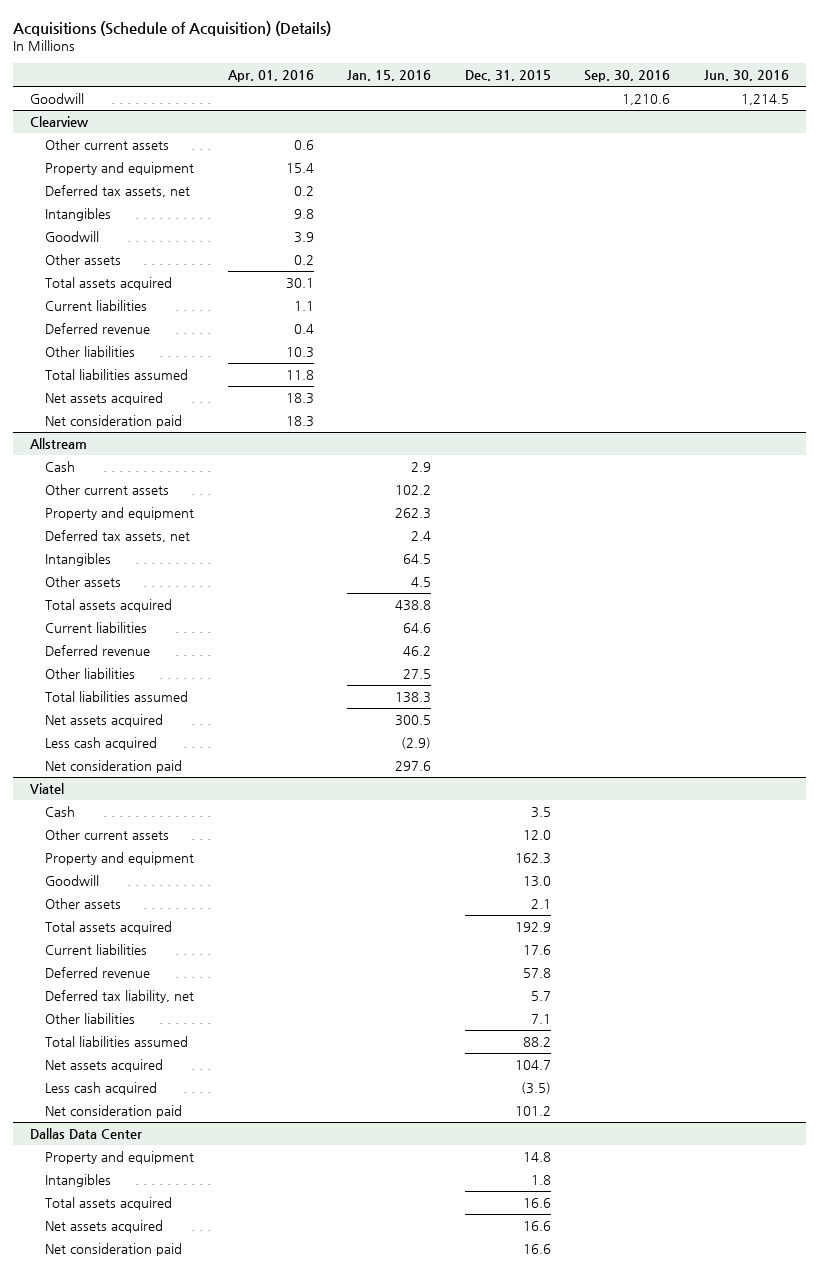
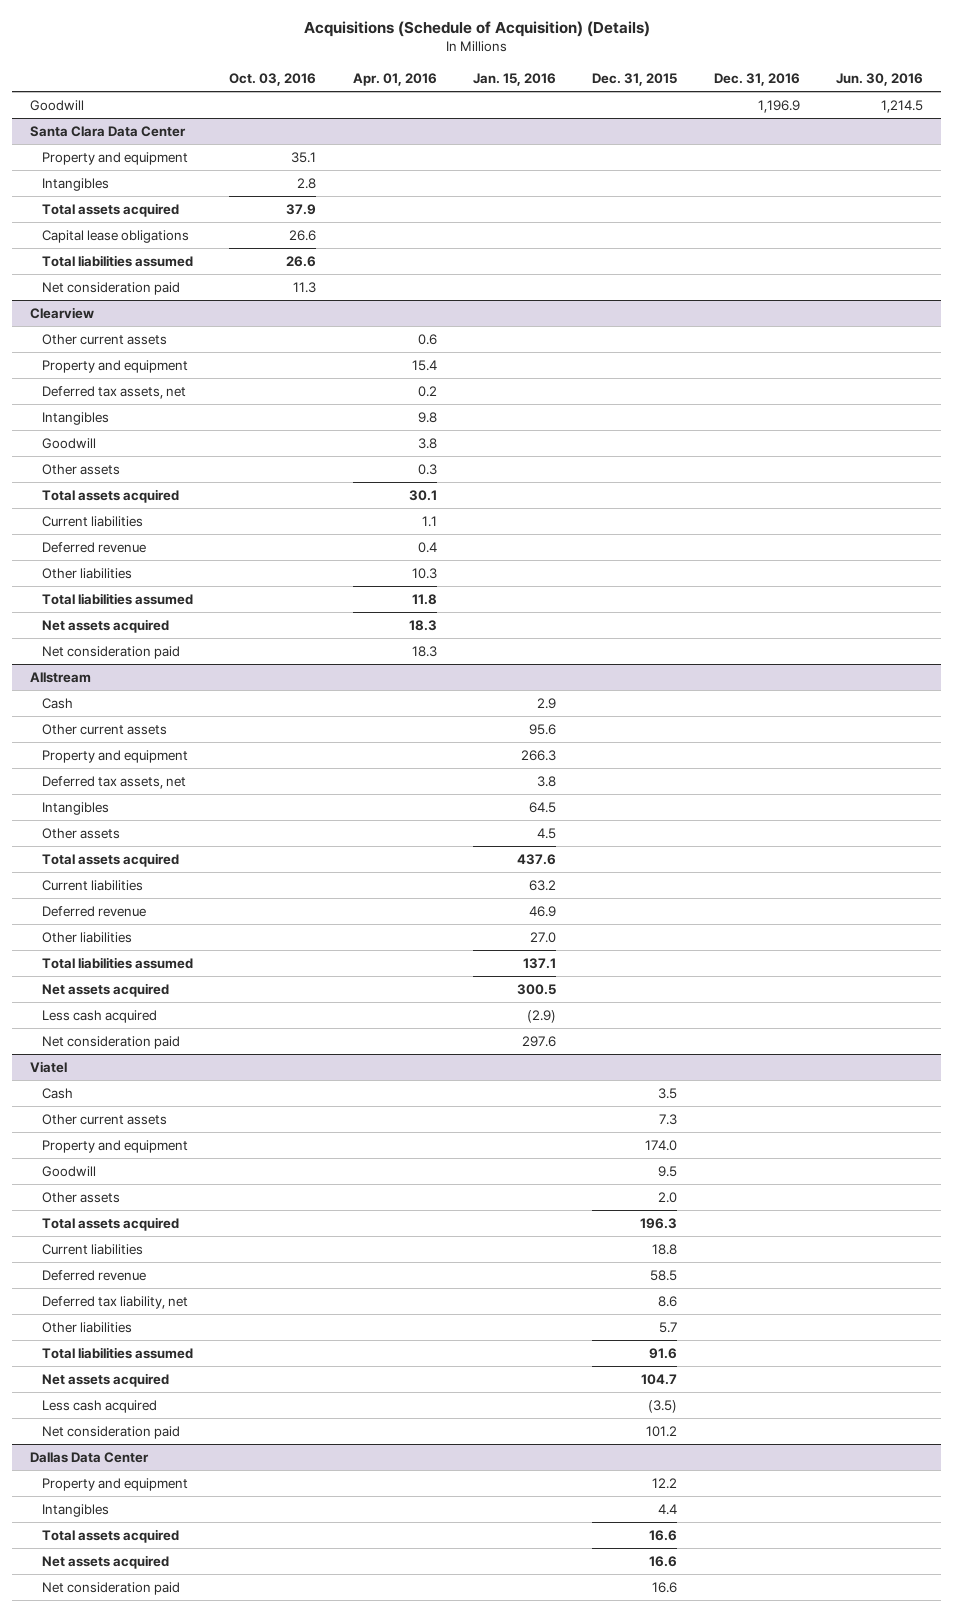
[584,70,671,83] Sep. 30, 2016 -> none
none -> [229,72,317,86] Oct. 03, 2016
none -> [713,72,800,86] Dec. 31, 2016
none -> [30,125,187,137] Santa Clara Data Center
none -> [41,151,188,165] Property and equipment
none -> [41,177,109,191] Intangibles
none -> [41,202,179,217] Total assets acquired
none -> [41,229,189,243] Capital lease obligations
none -> [41,254,193,267] Total liabilities assumed
none -> [41,281,180,295] Net consideration paid
[293,231,314,243] 3.9 -> [417,437,437,449] 3.8
[293,254,314,265] 0.2 -> [417,463,437,475] 0.3
[395,484,432,495] 102.2 -> [528,723,556,735] 95.6
[395,507,432,519] 262.3 -> [520,749,556,761] 266.3
[411,530,432,541] 2.4 -> [536,775,556,787] 3.8
[395,599,432,611] 438.8 -> [516,853,556,865] 437.6
[403,622,432,633] 64.6 -> [528,879,556,891] 63.2
[403,645,432,656] 46.2 -> [528,905,556,917] 46.9
[403,668,432,679] 27.5 -> [529,931,556,943] 27.0
[395,691,432,703] 138.3 -> [522,957,556,969] 137.1
[522,829,551,840] 12.0 -> [659,1113,678,1125] 7.3
[514,852,551,864] 162.3 -> [645,1139,678,1151] 174.0
[522,875,551,887] 13.0 -> [658,1165,678,1177] 9.5
[530,898,551,909] 2.1 -> [658,1191,678,1203] 2.0
[514,921,551,932] 192.9 -> [640,1217,678,1229] 196.3
[522,944,551,955] 17.6 -> [652,1243,678,1255] 18.8
[522,967,551,978] 57.8 -> [650,1269,678,1281] 58.5
[530,990,551,1001] 5.7 -> [658,1295,678,1307] 8.6
[530,1013,551,1024] 7.1 -> [659,1321,678,1333] 5.7
[522,1036,551,1047] 88.2 -> [649,1347,678,1359] 91.6
[522,1151,551,1162] 14.8 -> [652,1477,678,1489] 12.2
[530,1174,551,1185] 1.8 -> [658,1503,678,1515] 4.4

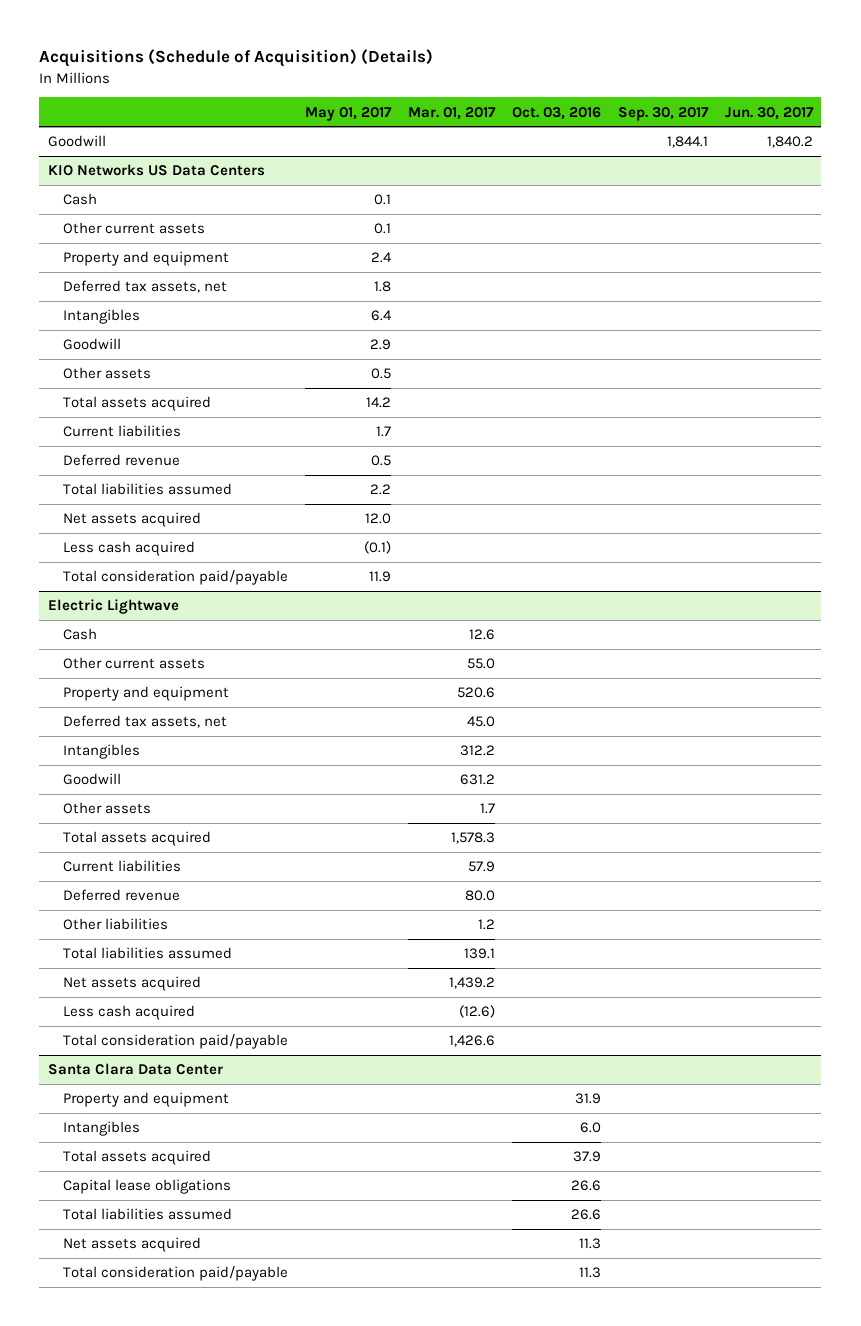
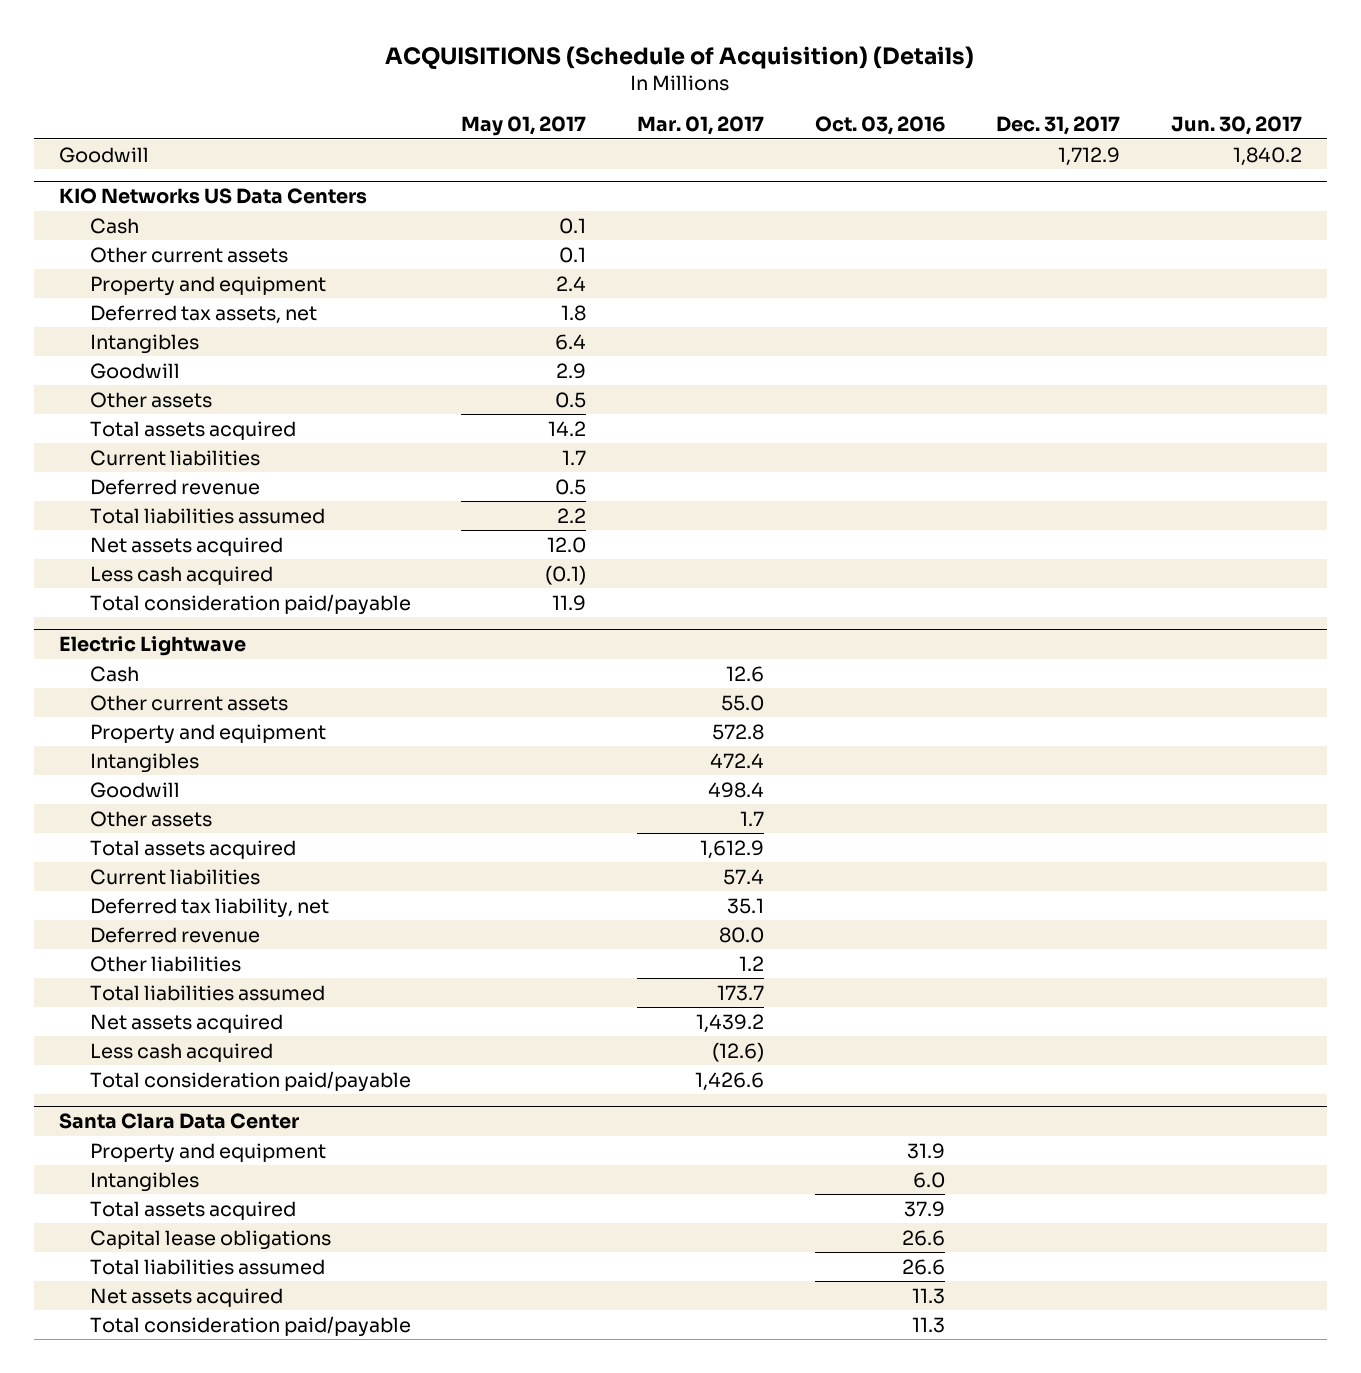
[39,49,434,68] Acquisitions (Schedule of Acquisition) (Details) -> [385,45,975,69] ACQUISITIONS (Schedule of Acquisition) (Details)
[617,106,709,121] Sep. 30, 2017 -> none
none -> [995,116,1120,136] Dec. 31, 2017
[63,715,228,729] Deferred tax assets, net -> none
[457,687,496,699] 520.6 -> [712,723,765,740] 572.8
[460,745,496,757] 312.2 -> [710,752,765,768] 472.4
[460,774,496,786] 631.2 -> [708,781,765,798] 498.4
[451,832,496,845] 1,578.3 -> [700,839,765,859] 1,612.9
[468,861,496,873] 57.9 -> [723,868,765,885] 57.4
none -> [89,897,329,918] Deferred tax liability, net
[464,948,496,960] 139.1 -> [717,984,765,1001] 173.7

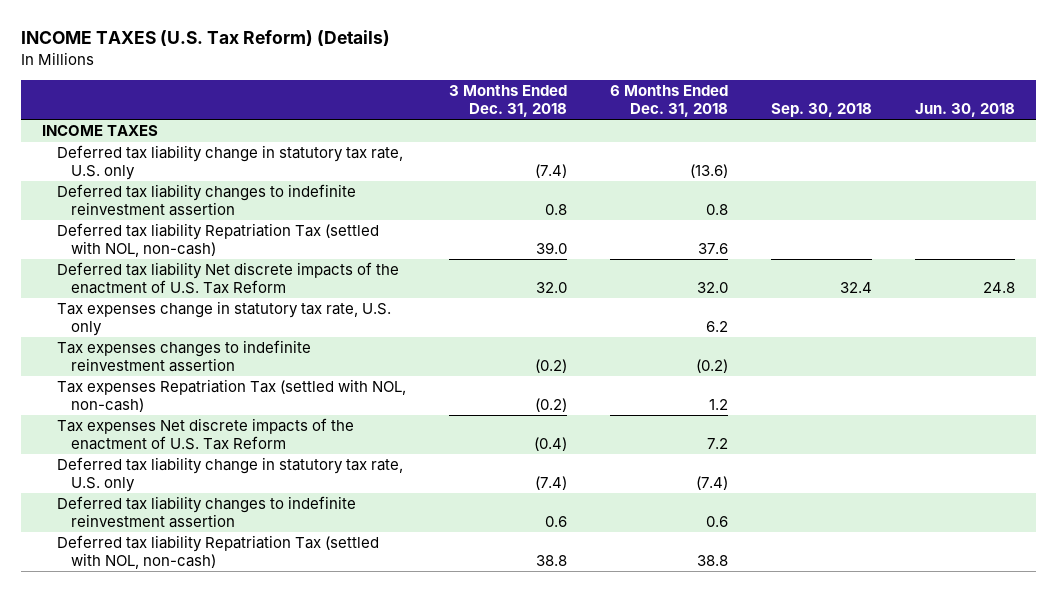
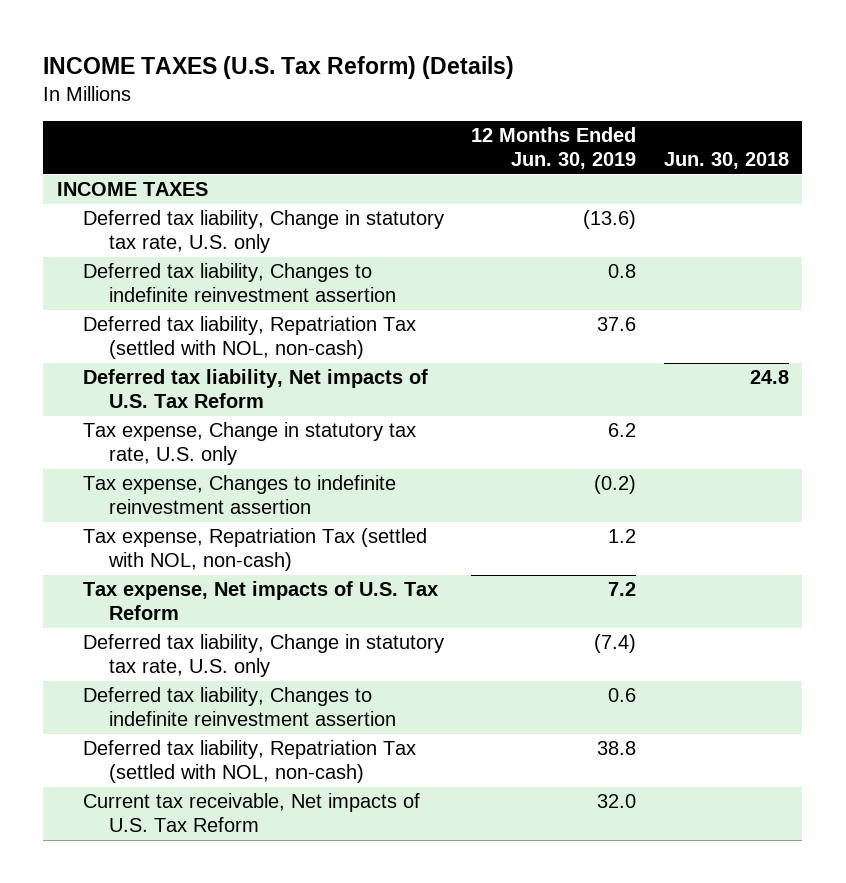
[448,85,567,118] 3 Months Ended Dec. 31, 2018 -> none
[609,85,728,118] 6 Months Ended Dec. 31, 2018 -> none
[770,103,872,118] Sep. 30, 2018 -> none
none -> [471,127,637,170] 12 Months Ended Jun. 30, 2019
[56,145,403,180] Deferred tax liability change in statutory tax rate, U.S. only -> [83,210,445,254] Deferred tax liability, Change in statutory tax rate, U.S. only
[56,184,356,216] Deferred tax liability changes to indefinite reinvestment assertion -> [83,263,397,303] Deferred tax liability, Changes to indefinite reinvestment assertion
[56,223,379,257] Deferred tax liability Repatriation Tax (settled with NOL, non-cash) -> [83,316,417,360] Deferred tax liability, Repatriation Tax (settled with NOL, non-cash)
[56,262,399,294] Deferred tax liability Net discrete impacts of the enactment of U.S. Tax Reform -> [83,369,429,409] Deferred tax liability, Net impacts of U.S. Tax Reform
[56,301,391,336] Tax expenses change in statutory tax rate, U.S. only -> [83,422,417,466] Tax expense, Change in statutory tax rate, U.S. only
[56,340,311,372] Tax expenses changes to indefinite reinvestment assertion -> [83,475,397,515] Tax expense, Changes to indefinite reinvestment assertion
[56,379,406,412] Tax expenses Repatriation Tax (settled with NOL, non-cash) -> [83,528,428,572] Tax expense, Repatriation Tax (settled with NOL, non-cash)
[56,418,354,450] Tax expenses Net discrete impacts of the enactment of U.S. Tax Reform -> [83,581,439,621] Tax expense, Net impacts of U.S. Tax Reform
[56,457,403,492] Deferred tax liability change in statutory tax rate, U.S. only -> [83,634,445,678] Deferred tax liability, Change in statutory tax rate, U.S. only
[56,496,356,528] Deferred tax liability changes to indefinite reinvestment assertion -> [83,687,397,727] Deferred tax liability, Changes to indefinite reinvestment assertion
[56,535,379,569] Deferred tax liability Repatriation Tax (settled with NOL, non-cash) -> [83,740,417,784] Deferred tax liability, Repatriation Tax (settled with NOL, non-cash)
none -> [83,793,421,833] Current tax receivable, Net impacts of U.S. Tax Reform

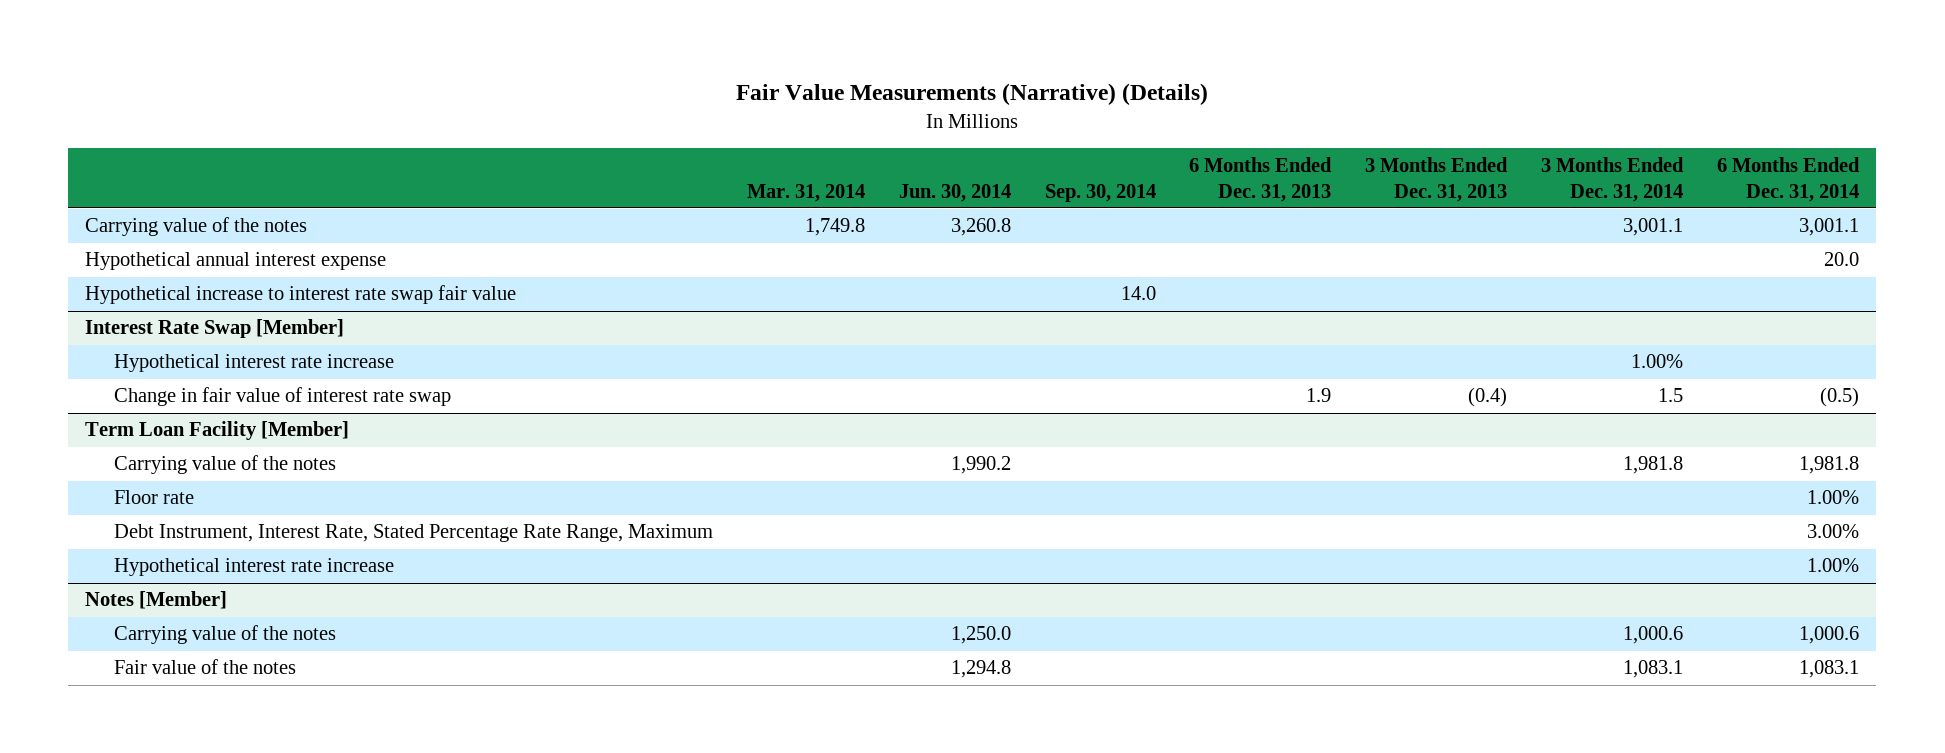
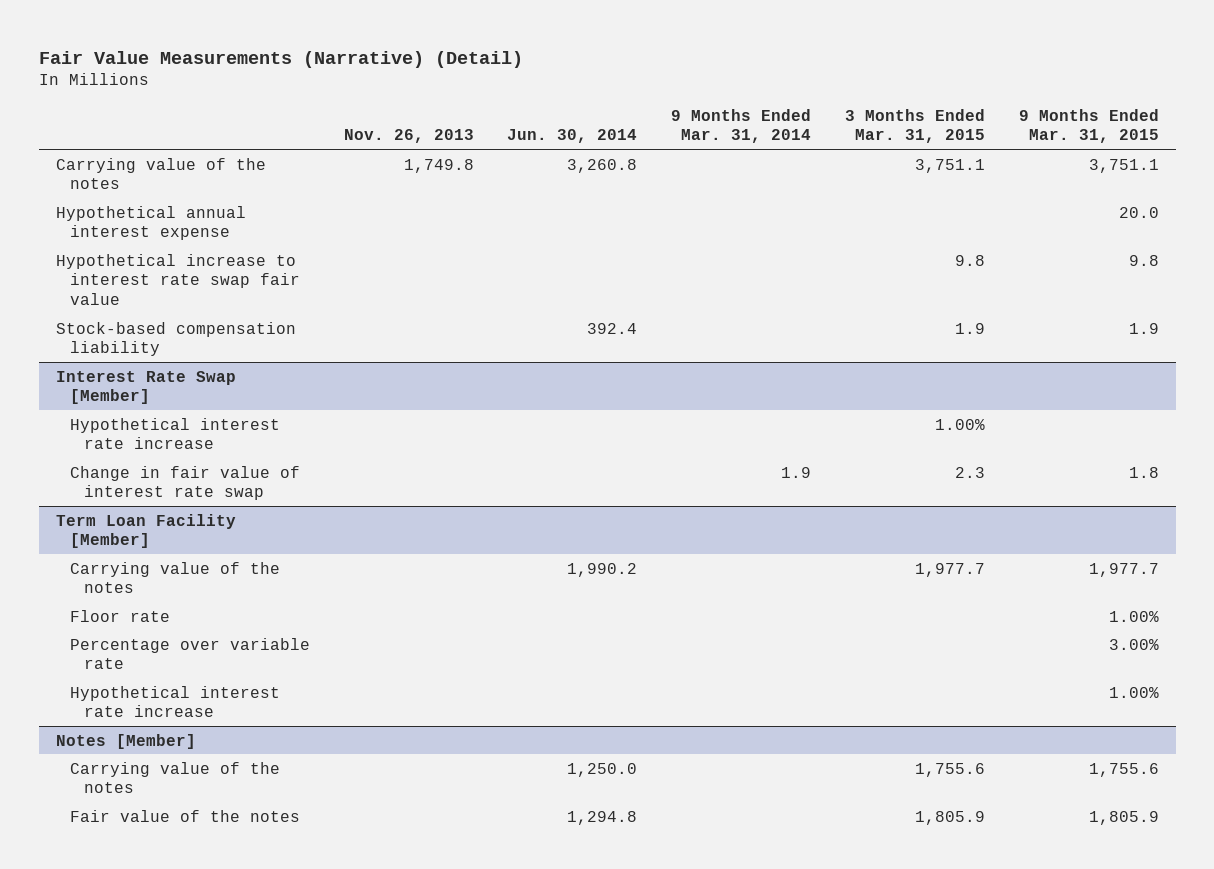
[736,83,1209,106] Fair Value Measurements (Narrative) (Details) -> [38,50,523,68] Fair Value Measurements (Narrative) (Detail)
[746,183,865,202] Mar. 31, 2014 -> none
[1044,183,1156,202] Sep. 30, 2014 -> none
[1189,156,1333,202] 6 Months Ended Dec. 31, 2013 -> none
[1365,156,1509,202] 3 Months Ended Dec. 31, 2013 -> none
[1541,156,1685,202] 3 Months Ended Dec. 31, 2014 -> none
[1717,156,1861,202] 6 Months Ended Dec. 31, 2014 -> none
none -> [343,129,474,144] Nov. 26, 2013
none -> [671,108,812,144] 9 Months Ended Mar. 31, 2014
none -> [844,108,985,144] 3 Months Ended Mar. 31, 2015
none -> [1018,108,1159,144] 9 Months Ended Mar. 31, 2015
none -> [55,321,296,357] Stock-based compensation liability
[113,524,713,543] Debt Instrument, Interest Rate, Stated Percentage Rate Range, Maximum -> none
none -> [69,637,310,670] Percentage over variable rate

